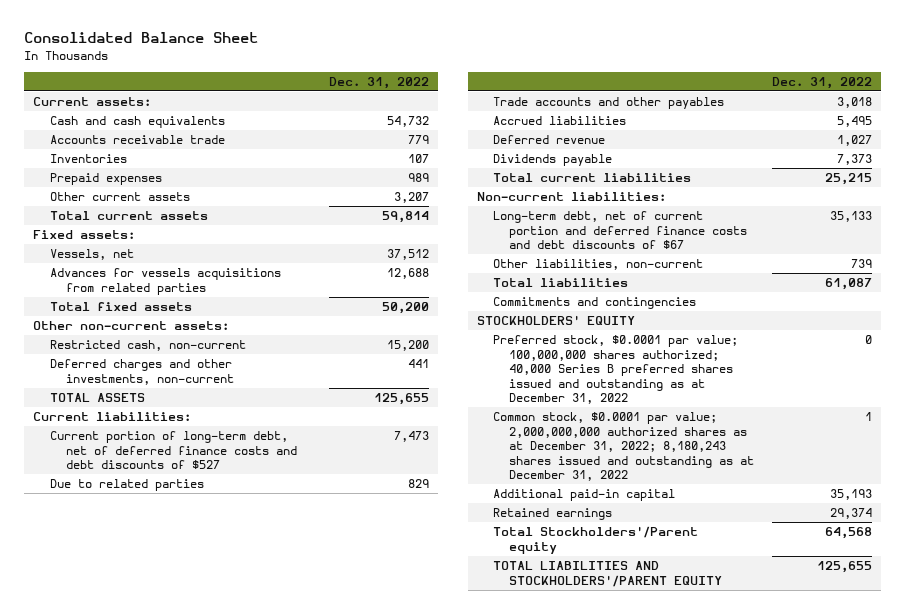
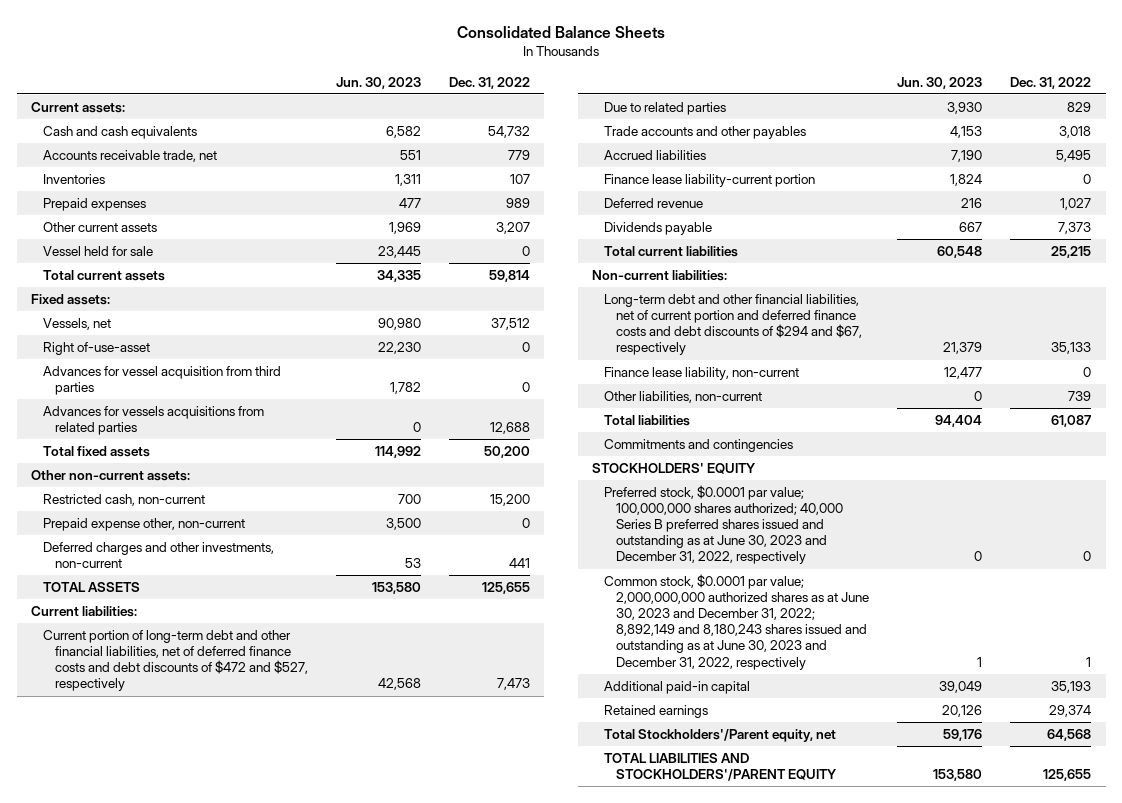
[24,32,259,44] Consolidated Balance Sheet -> [457,25,666,38] Consolidated Balance Sheets
none -> [336,76,422,89] Jun. 30, 2023
[49,135,225,145] Accounts receivable trade -> [42,150,217,163] Accounts receivable trade, net
none -> [42,246,153,257] Vessel held for sale
none -> [42,342,150,356] Right of-use-asset
none -> [42,366,281,396] Advances for vessel acquisition from third parties
none -> [42,518,245,532] Prepaid expense other, non-current
[49,431,297,470] Current portion of long-term debt, net of deferred finance costs and debt discounts of $527 -> [42,630,308,692] Current portion of long-term debt and other financial liabilities, net of deferred finance costs and debt discounts of $472 and $527, respectively
none -> [604,174,816,188] Finance lease liability-current portion
[493,211,748,250] Long-term debt, net of current portion and deferred finance costs and debt discounts of $67 -> [604,294,863,356] Long-term debt and other financial liabilities, net of current portion and deferred finance costs and debt discounts of $294 and $67, respectively
none -> [604,367,800,381] Finance lease liability, non-current
[493,335,739,405] Preferred stock, $0.0001 par value; 100,000,000 shares authorized; 40,000 Series B preferred shares issued and outstanding as at December 31, 2022 -> [604,485,844,565] Preferred stock, $0.0001 par value; 100,000,000 shares authorized; 40,000 Series B preferred shares issued and outstanding as at June 30, 2023 and December 31, 2022, respectively
[493,412,755,482] Common stock, $0.0001 par value; 2,000,000,000 authorized shares as at December 31, 2022; 8,180,243 shares issued and outstanding as at December 31, 2022 -> [604,574,870,670] Common stock, $0.0001 par value; 2,000,000,000 authorized shares as at June 30, 2023 and December 31, 2022; 8,892,149 and 8,180,243 shares issued and outstanding as at June 30, 2023 and December 31, 2022, respectively
[493,526,699,554] Total Stockholders'/Parent equity -> [604,729,837,743] Total Stockholders'/Parent equity, net

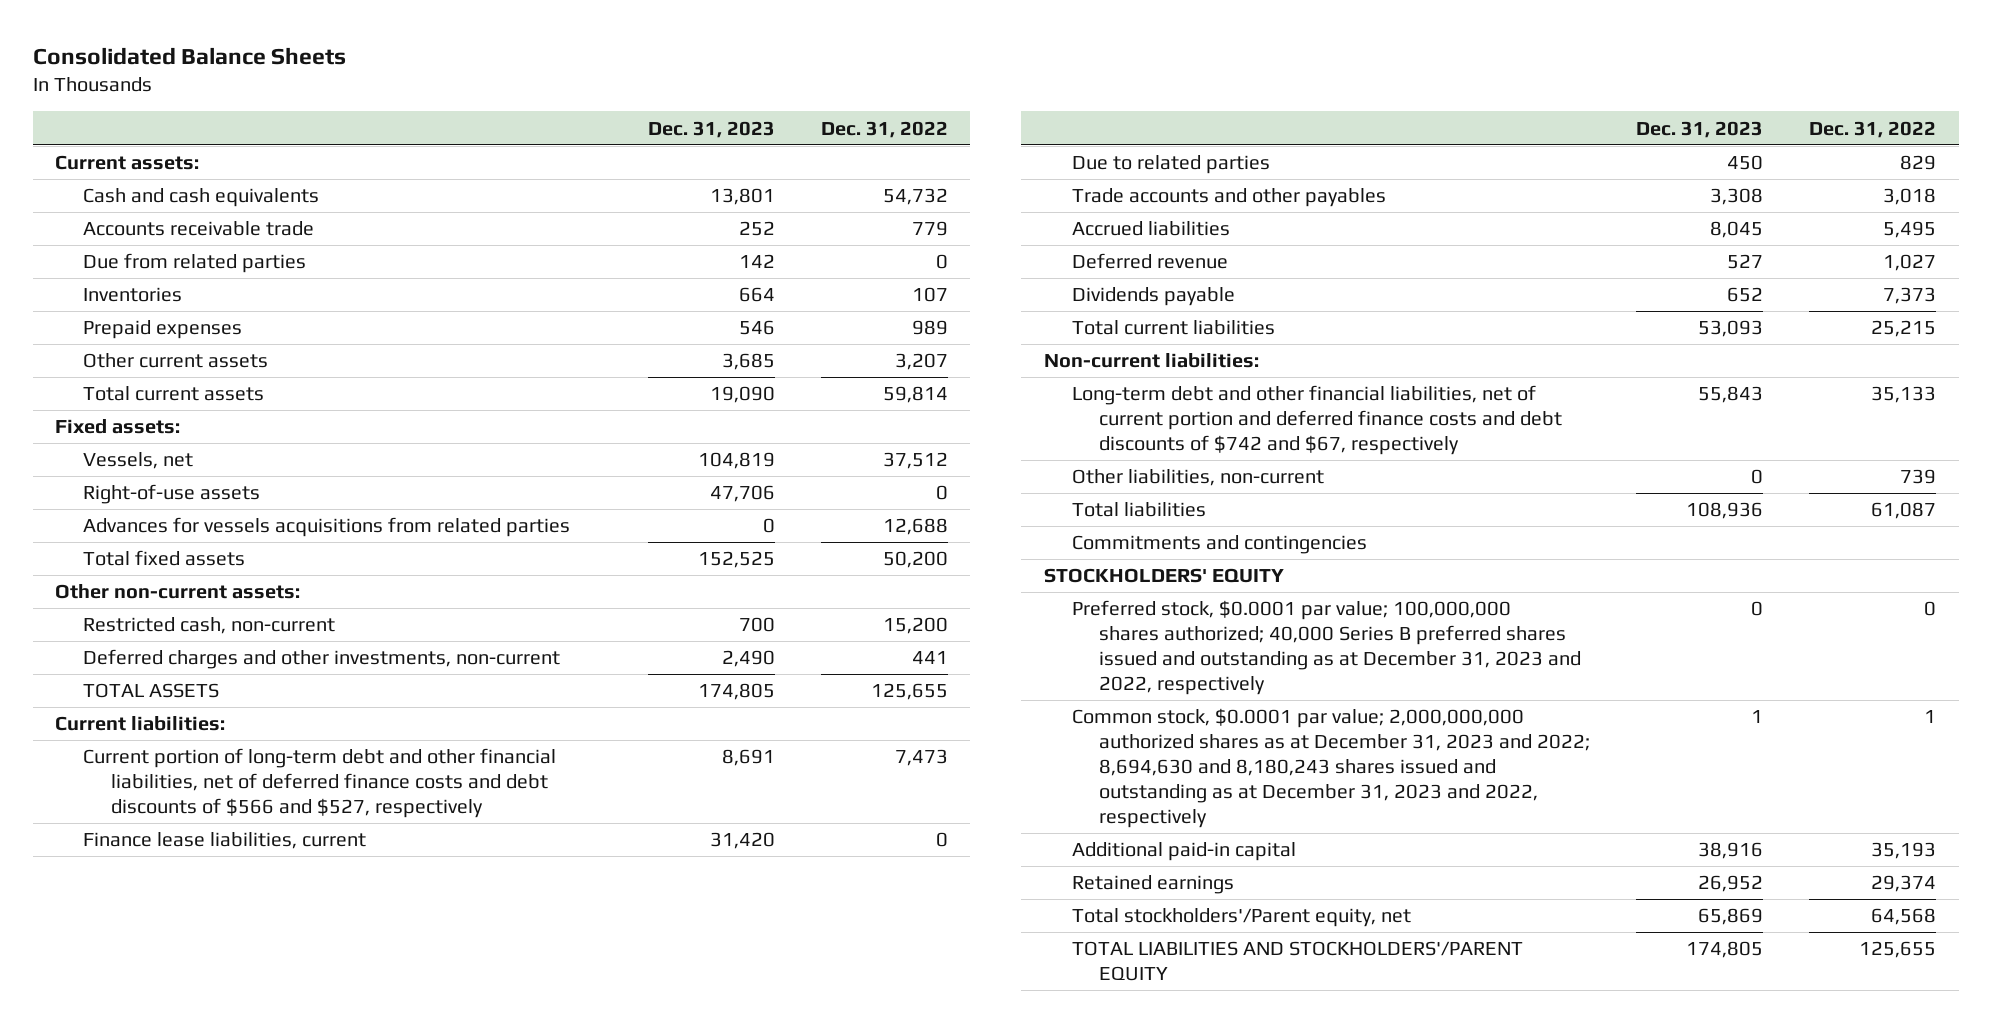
[336,76,422,89] Jun. 30, 2023 -> none
none -> [647,120,775,138] Dec. 31, 2023
[42,150,217,163] Accounts receivable trade, net -> [83,221,315,237] Accounts receivable trade
none -> [83,253,307,274] Due from related parties
[42,246,153,257] Vessel held for sale -> none
[42,366,281,396] Advances for vessel acquisition from third parties -> none
[42,342,150,356] Right of-use-asset -> [83,484,261,505] Right-of-use assets
[42,518,245,532] Prepaid expense other, non-current -> none
[42,630,308,692] Current portion of long-term debt and other financial liabilities, net of deferred finance costs and debt discounts of $472 and $527, respectively -> [83,748,557,819] Current portion of long-term debt and other financial liabilities, net of deferred finance costs and debt discounts of $566 and $527, respectively
none -> [83,832,367,850] Finance lease liabilities, current
[604,174,816,188] Finance lease liability-current portion -> none
[604,367,800,381] Finance lease liability, non-current -> none
[604,294,863,356] Long-term debt and other financial liabilities, net of current portion and deferred finance costs and debt discounts of $294 and $67, respectively -> [1071,385,1563,456] Long-term debt and other financial liabilities, net of current portion and deferred finance costs and debt discounts of $742 and $67, respectively
[604,485,844,565] Preferred stock, $0.0001 par value; 100,000,000 shares authorized; 40,000 Series B preferred shares issued and outstanding as at June 30, 2023 and December 31, 2022, respectively -> [1071,600,1582,696] Preferred stock, $0.0001 par value; 100,000,000 shares authorized; 40,000 Series B preferred shares issued and outstanding as at December 31, 2023 and 2022, respectively
[604,574,870,670] Common stock, $0.0001 par value; 2,000,000,000 authorized shares as at June 30, 2023 and December 31, 2022; 8,892,149 and 8,180,243 shares issued and outstanding as at June 30, 2023 and December 31, 2022, respectively -> [1071,708,1591,829] Common stock, $0.0001 par value; 2,000,000,000 authorized shares as at December 31, 2023 and 2022; 8,694,630 and 8,180,243 shares issued and outstanding as at December 31, 2023 and 2022, respectively
[604,729,837,743] Total Stockholders'/Parent equity, net -> [1071,908,1411,928] Total stockholders'/Parent equity, net

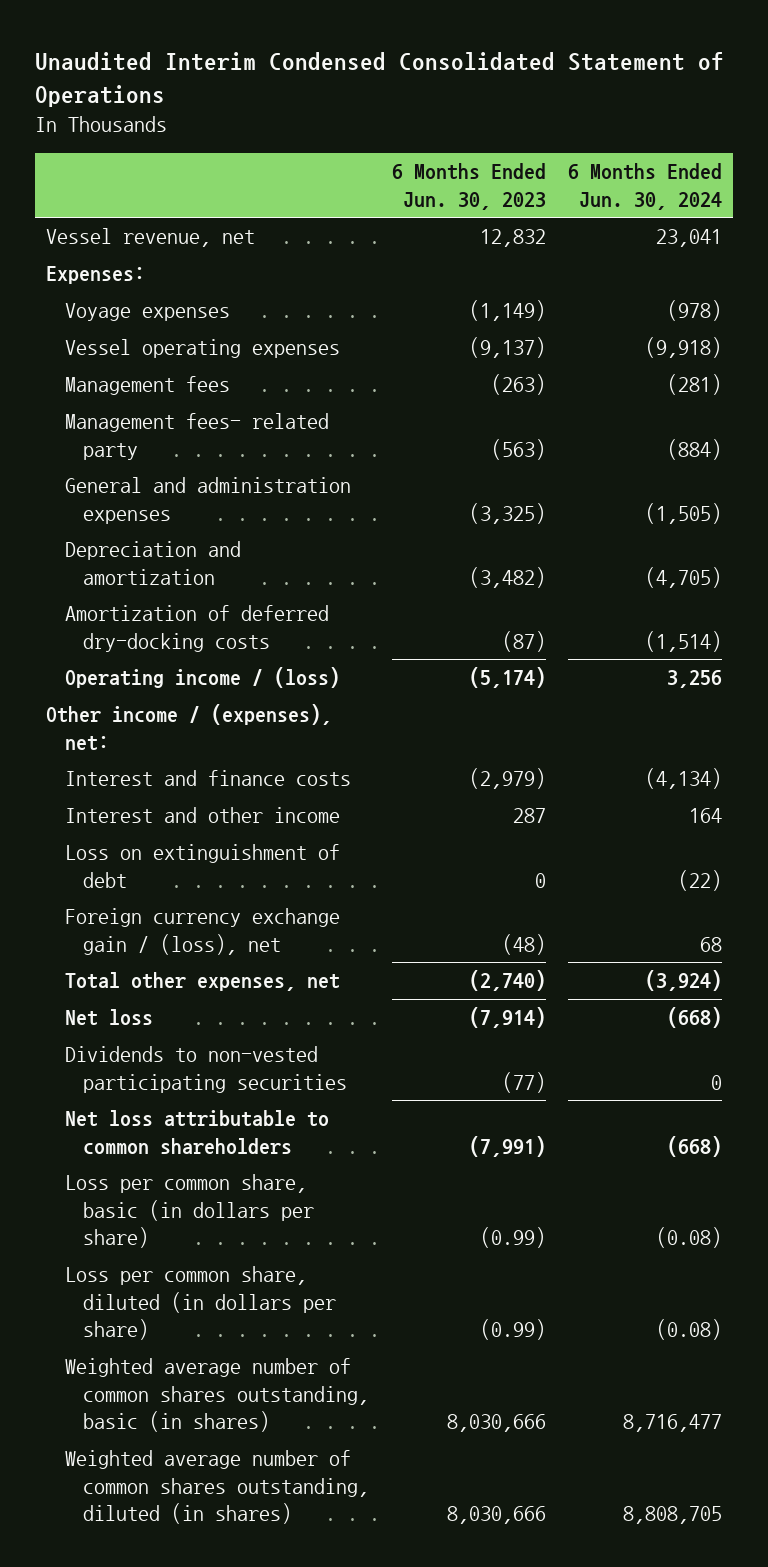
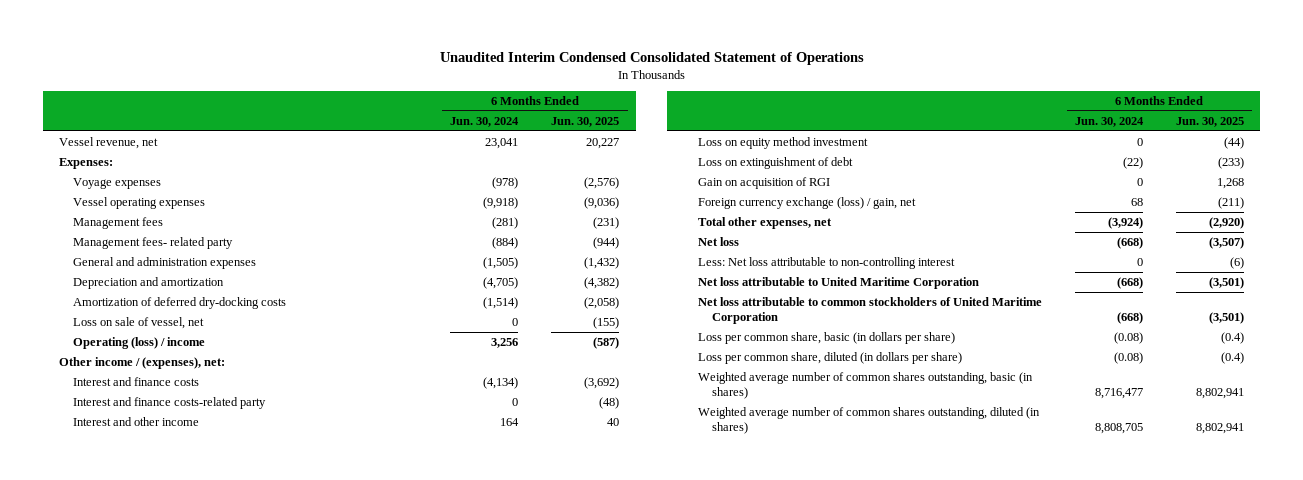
[391,163,546,210] 6 Months Ended Jun. 30, 2023 -> none
none -> [551,116,620,127] Jun. 30, 2025
none -> [73,316,205,329] Loss on sale of vessel, net
[64,667,340,689] Operating income / (loss) -> [73,336,206,349] Operating (loss) / income
none -> [73,396,267,409] Interest and finance costs-related party
none -> [697,136,868,149] Loss on equity method investment
none -> [697,176,830,189] Gain on acquisition of RGI
[64,908,340,955] Foreign currency exchange gain / (loss), net -> [697,196,916,209] Foreign currency exchange (loss) / gain, net
[64,1046,348,1093] Dividends to non-vested participating securities -> none
none -> [697,256,955,269] Less: Net loss attributable to non-controlling interest
none -> [697,276,979,289] Net loss attributable to United Maritime Corporation
[64,1110,329,1155] Net loss attributable to common shareholders -> [697,296,1042,325] Net loss attributable to common stockholders of United Maritime Corporation

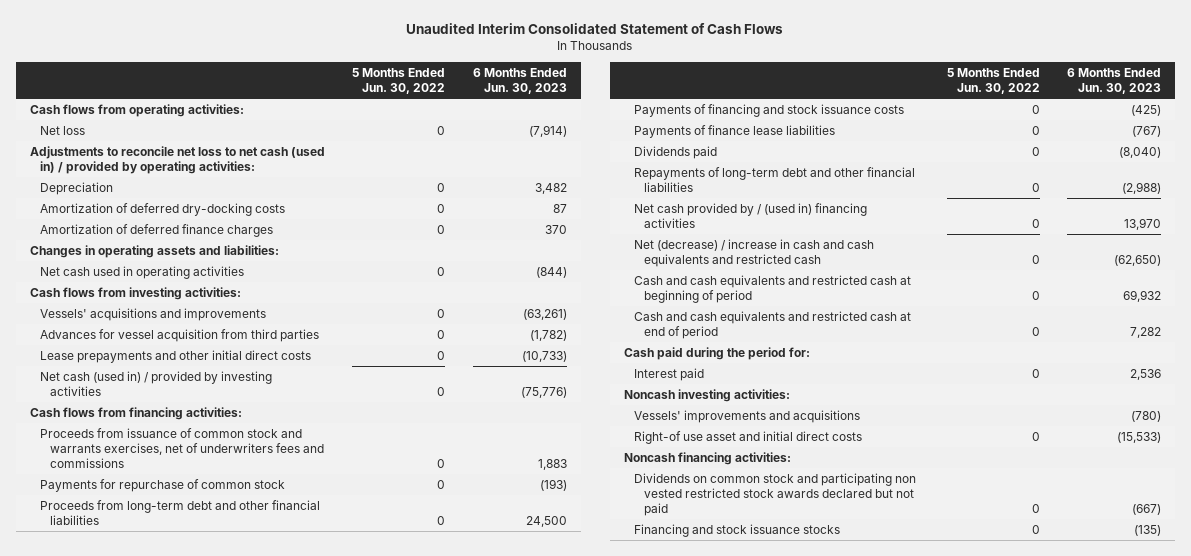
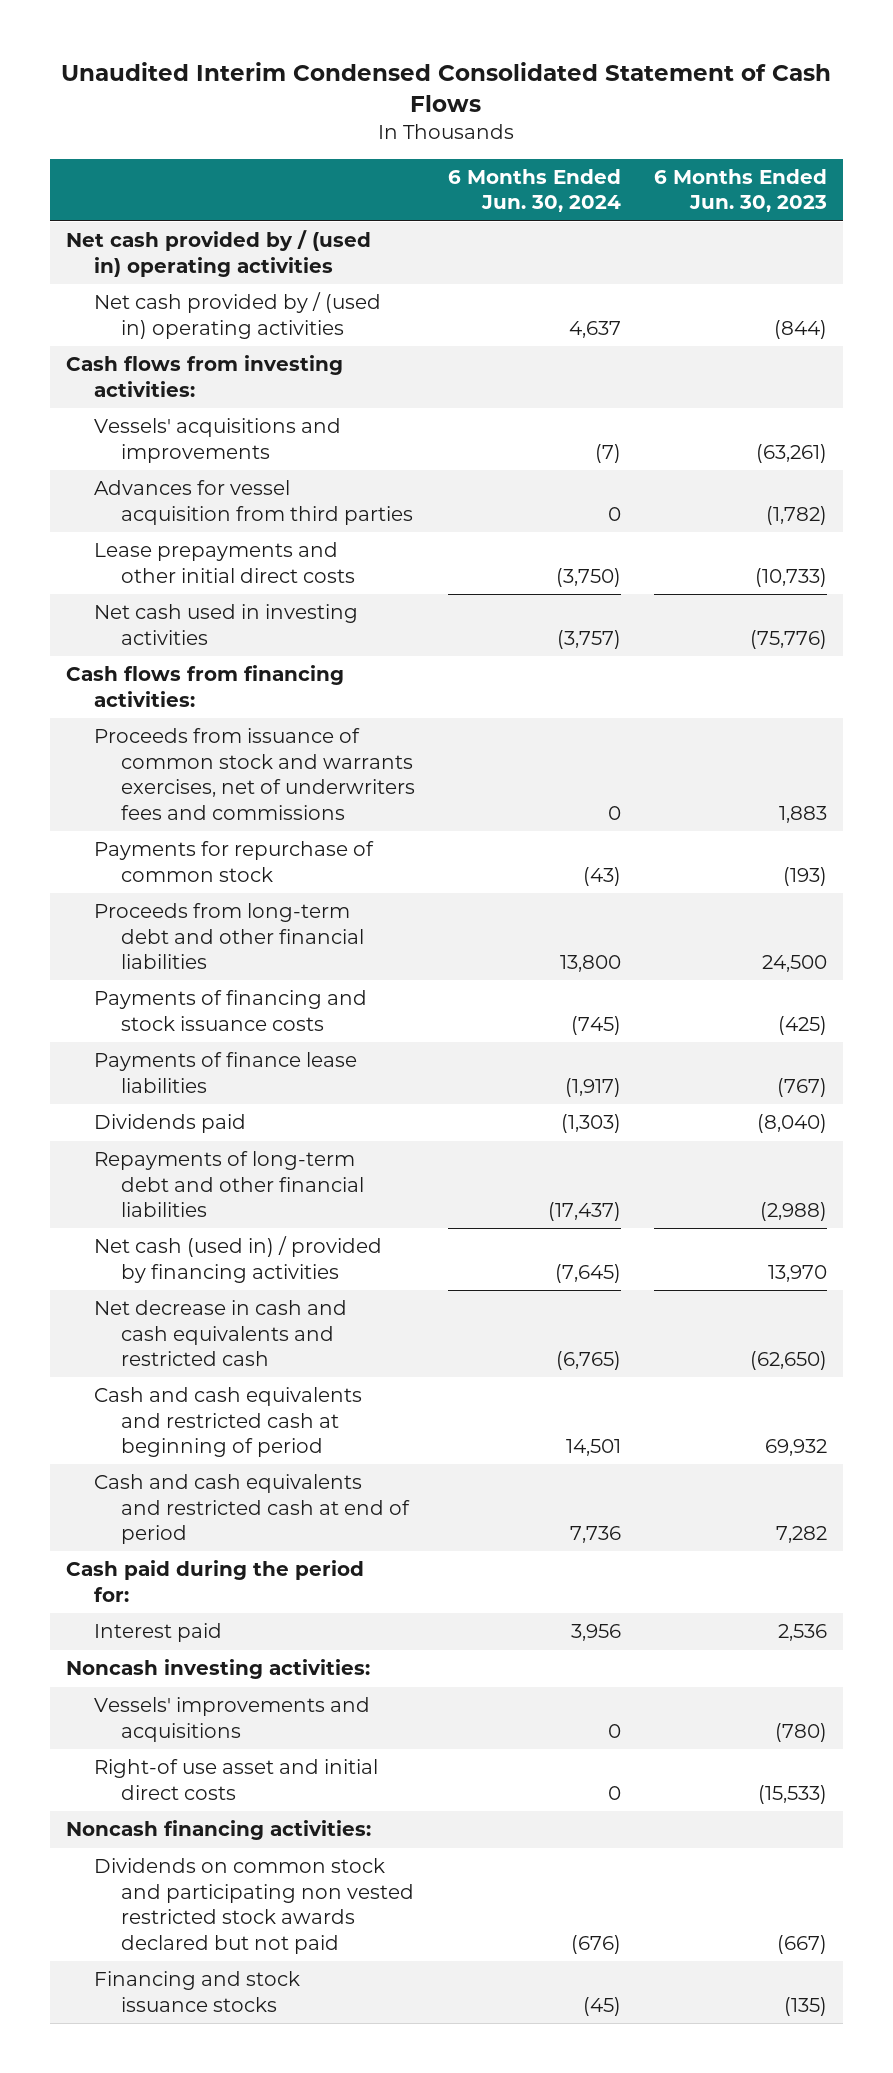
[406,23,784,35] Unaudited Interim Consolidated Statement of Cash Flows -> [61,61,832,112] Unaudited Interim Condensed Consolidated Statement of Cash Flows
[352,67,446,95] 5 Months Ended Jun. 30, 2022 -> none
none -> [447,168,621,213] 6 Months Ended Jun. 30, 2024
[39,125,85,135] Net loss -> none
[29,145,325,174] Adjustments to reconcile net loss to net cash (used in) / provided by operating activities: -> none
[39,181,113,195] Depreciation -> none
[39,202,285,216] Amortization of deferred dry-docking costs -> none
[39,223,273,237] Amortization of deferred finance charges -> none
[29,244,279,258] Changes in operating assets and liabilities: -> none
[29,103,244,117] Cash flows from operating activities: -> [66,230,372,277] Net cash provided by / (used in) operating activities
[39,265,244,279] Net cash used in operating activities -> [93,292,381,339] Net cash provided by / (used in) operating activities
[39,370,272,396] Net cash (used in) / provided by investing activities -> [93,604,358,645] Net cash used in investing activities
[634,202,868,228] Net cash provided by / (used in) financing activities -> [93,1236,382,1283] Net cash (used in) / provided by financing activities
[634,238,875,267] Net (decrease) / increase in cash and cash equivalents and restricted cash -> [93,1300,347,1367] Net decrease in cash and cash equivalents and restricted cash

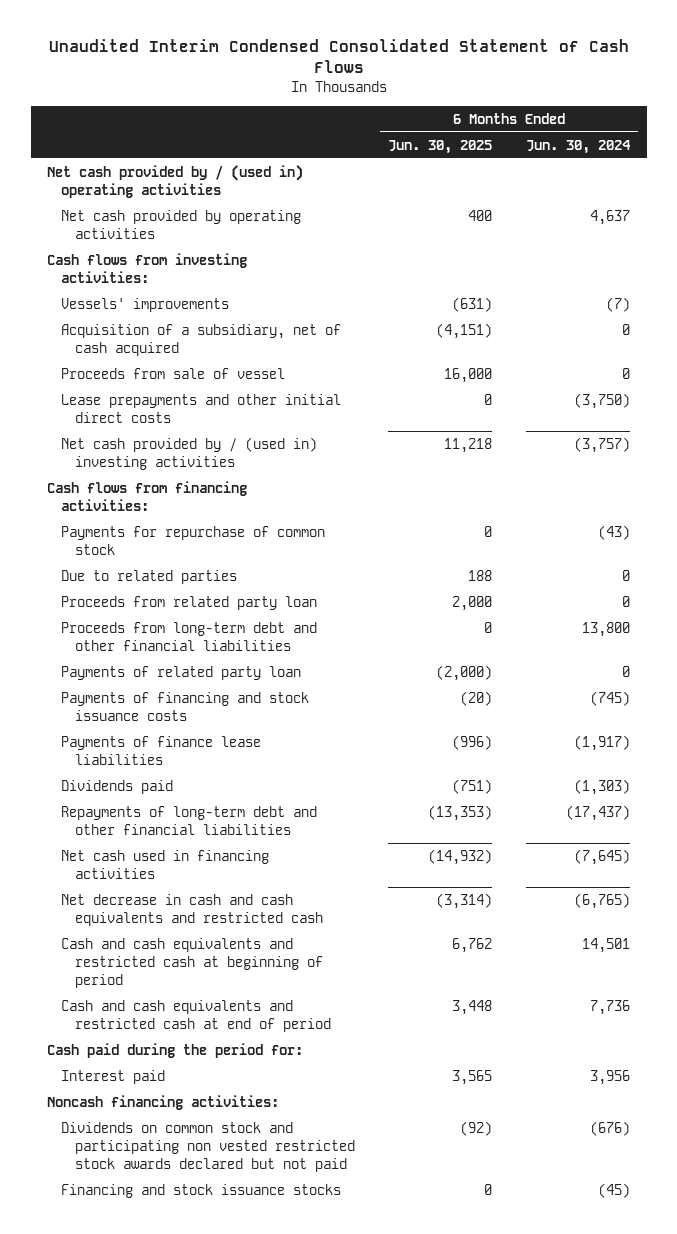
[653,168,827,213] 6 Months Ended Jun. 30, 2023 -> none
none -> [388,139,493,154] Jun. 30, 2025
[93,292,381,339] Net cash provided by / (used in) operating activities -> [61,209,302,239] Net cash provided by operating activities
[93,480,414,525] Advances for vessel acquisition from third parties -> none
[93,418,341,463] Vessels' acquisitions and improvements -> [61,297,230,312] Vessels' improvements
none -> [61,323,342,356] Acquisition of a subsidiary, net of cash acquired
none -> [61,367,286,379] Proceeds from sale of vessel
[93,604,358,645] Net cash used in investing activities -> [61,436,318,470] Net cash provided by / (used in) investing activities
[93,728,416,820] Proceeds from issuance of common stock and warrants exercises, net of underwriters fees and commissions -> none
none -> [61,569,238,584] Due to related parties
none -> [61,595,318,610] Proceeds from related party loan
none -> [61,665,302,680] Payments of related party loan
[93,1236,382,1283] Net cash (used in) / provided by financing activities -> [61,849,270,879] Net cash used in financing activities
[66,1659,371,1680] Noncash investing activities: -> none
[93,1697,370,1742] Vessels' improvements and acquisitions -> none
[93,1759,378,1800] Right-of use asset and initial direct costs -> none

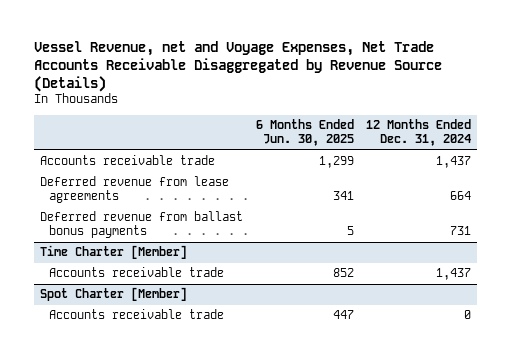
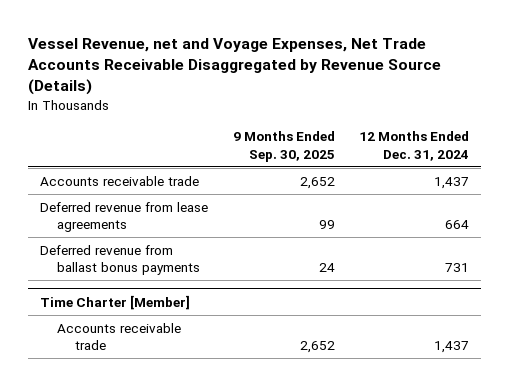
[255,119,354,147] 6 Months Ended Jun. 30, 2025 -> none
none -> [232,131,335,162] 9 Months Ended Sep. 30, 2025
[40,287,188,302] Spot Charter [Member] -> none
[49,309,225,320] Accounts receivable trade -> none

